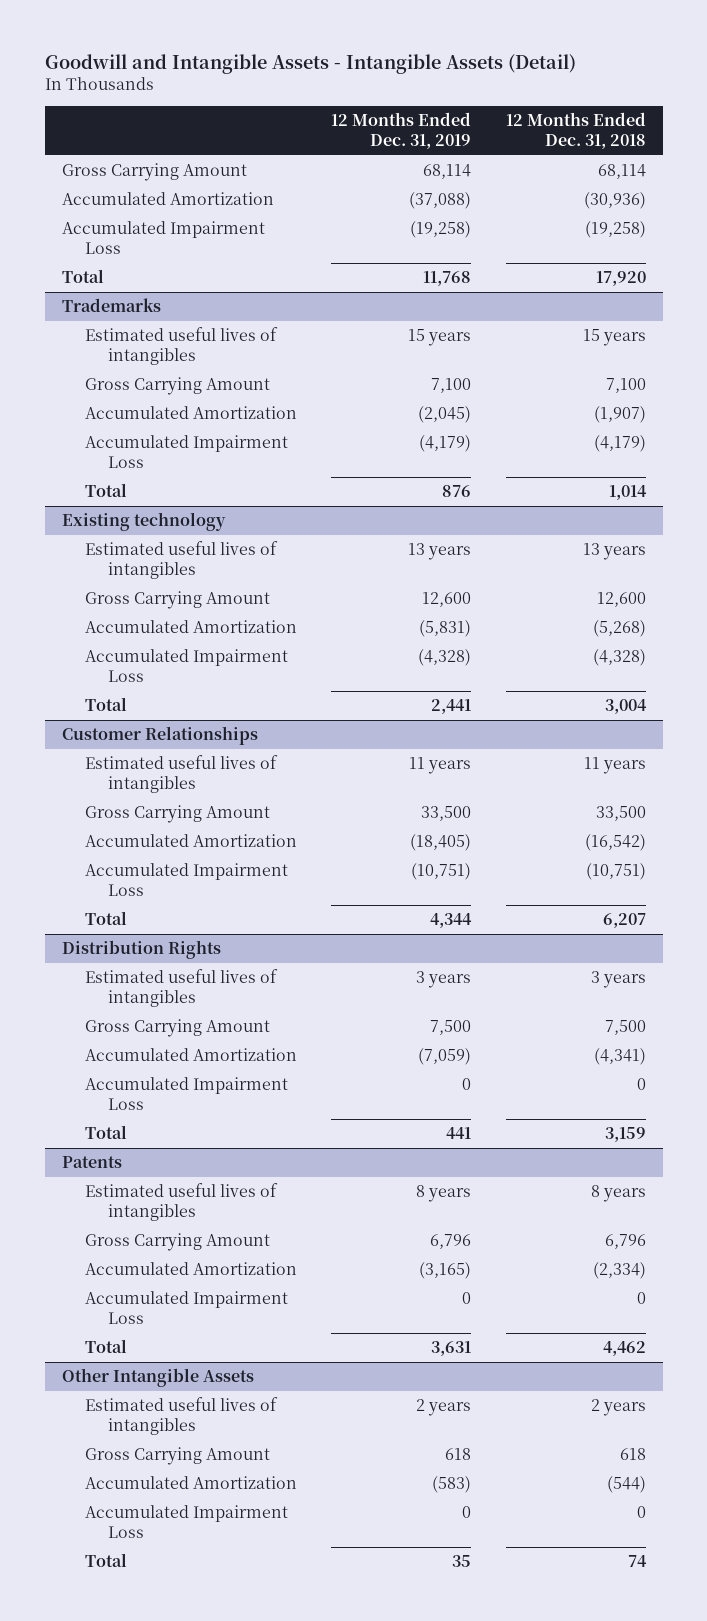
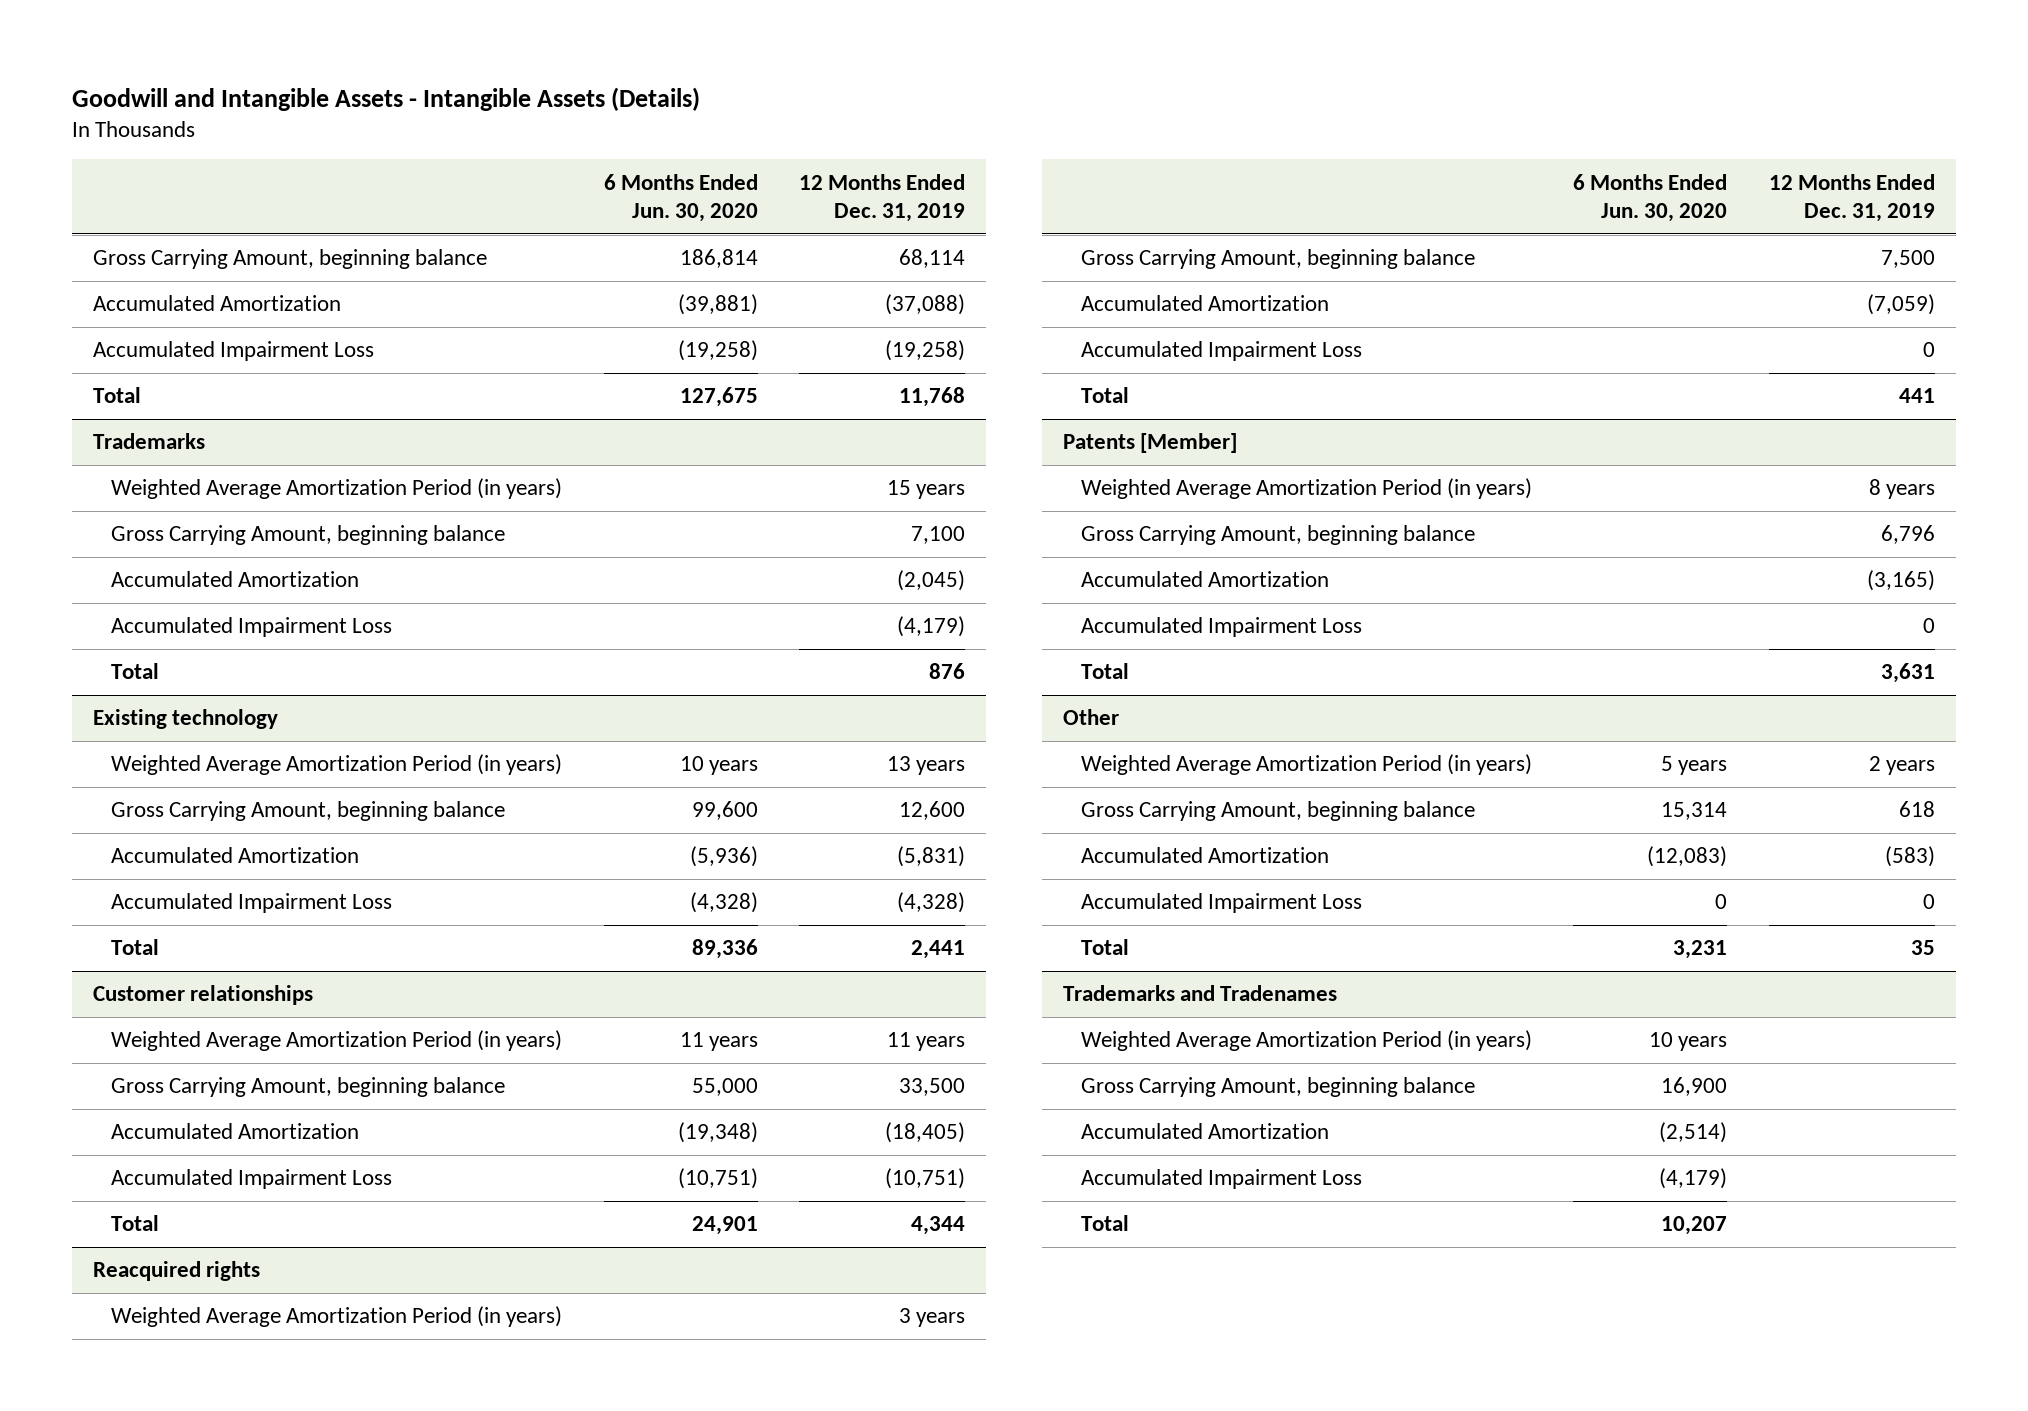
[44,54,576,75] Goodwill and Intangible Assets - Intangible Assets (Detail) -> [72,86,701,111] Goodwill and Intangible Assets - Intangible Assets (Details)
[505,112,646,150] 12 Months Ended Dec. 31, 2018 -> none
none -> [603,173,758,223] 6 Months Ended Jun. 30, 2020
[61,163,247,182] Gross Carrying Amount -> [93,249,488,270] Gross Carrying Amount, beginning balance
[84,327,278,366] Estimated useful lives of intangibles -> none
none -> [111,478,563,500] Weighted Average Amortization Period (in years)
[84,377,270,396] Gross Carrying Amount -> [111,525,506,546] Gross Carrying Amount, beginning balance
[84,541,278,580] Estimated useful lives of intangibles -> none
none -> [111,754,563,776] Weighted Average Amortization Period (in years)
[84,591,270,610] Gross Carrying Amount -> [111,801,506,822] Gross Carrying Amount, beginning balance
[84,755,278,794] Estimated useful lives of intangibles -> none
[61,726,258,746] Customer Relationships -> [93,985,314,1006] Customer relationships
none -> [111,1030,563,1052] Weighted Average Amortization Period (in years)
[84,805,270,824] Gross Carrying Amount -> [111,1077,506,1098] Gross Carrying Amount, beginning balance
[84,969,278,1008] Estimated useful lives of intangibles -> none
[61,940,221,960] Distribution Rights -> [93,1261,261,1282] Reacquired rights
none -> [111,1306,563,1328] Weighted Average Amortization Period (in years)
[84,1019,270,1038] Gross Carrying Amount -> [1080,249,1475,270] Gross Carrying Amount, beginning balance
[84,1183,278,1222] Estimated useful lives of intangibles -> none
[61,1156,122,1169] Patents -> [1062,433,1237,454] Patents [Member]
none -> [1080,478,1532,500] Weighted Average Amortization Period (in years)
[84,1233,270,1252] Gross Carrying Amount -> [1080,525,1475,546] Gross Carrying Amount, beginning balance
[84,1397,278,1436] Estimated useful lives of intangibles -> none
[61,1368,254,1388] Other Intangible Assets -> [1062,709,1119,726] Other
none -> [1080,754,1532,776] Weighted Average Amortization Period (in years)
[84,1447,270,1466] Gross Carrying Amount -> [1080,801,1475,822] Gross Carrying Amount, beginning balance
none -> [1062,985,1337,1002] Trademarks and Tradenames
none -> [1080,1030,1532,1052] Weighted Average Amortization Period (in years)
none -> [1080,1077,1475,1098] Gross Carrying Amount, beginning balance
none -> [1080,1123,1329,1140] Accumulated Amortization
none -> [1080,1169,1362,1190] Accumulated Impairment Loss
none -> [1080,1215,1129,1232] Total

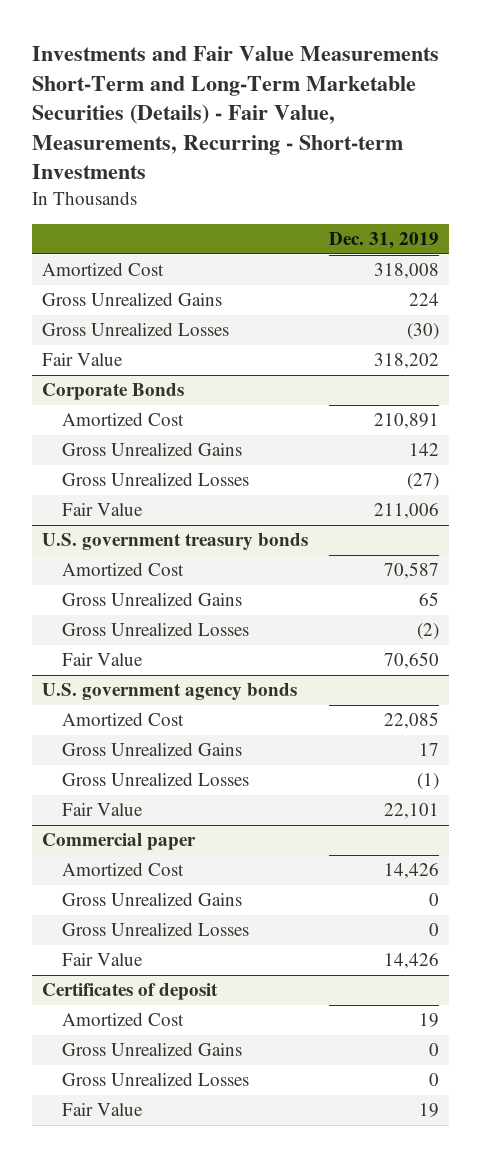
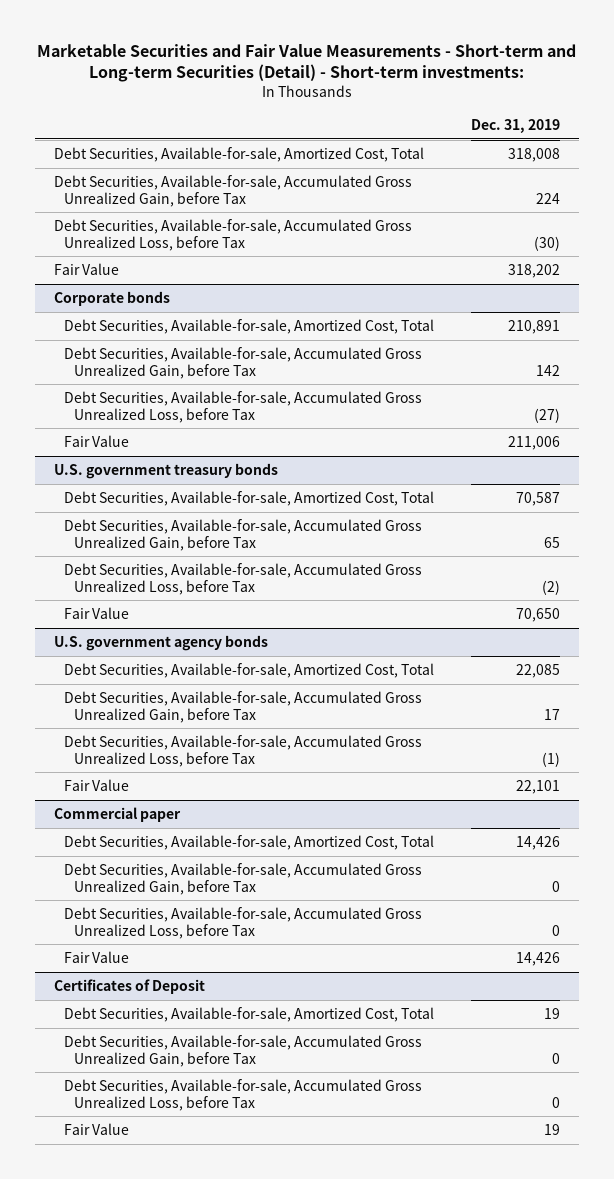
[32,46,440,180] Investments and Fair Value Measurements Short-Term and Long-Term Marketable Securities (Details) - Fair Value, Measurements, Recurring - Short-term Investments -> [37,43,577,83] Marketable Securities and Fair Value Measurements - Short-term and Long-term Securities (Detail) - Short-term investments:
[42,262,165,277] Amortized Cost -> [53,146,424,162] Debt Securities, Available-for-sale, Amortized Cost, Total
[42,292,223,307] Gross Unrealized Gains -> [53,174,412,207] Debt Securities, Available-for-sale, Accumulated Gross Unrealized Gain, before Tax
[42,322,230,337] Gross Unrealized Losses -> [53,218,412,251] Debt Securities, Available-for-sale, Accumulated Gross Unrealized Loss, before Tax
[42,383,185,401] Corporate Bonds -> [53,290,170,306] Corporate bonds
[61,412,184,427] Amortized Cost -> [63,318,434,334] Debt Securities, Available-for-sale, Amortized Cost, Total
[61,442,242,457] Gross Unrealized Gains -> [63,346,422,379] Debt Securities, Available-for-sale, Accumulated Gross Unrealized Gain, before Tax
[61,472,249,487] Gross Unrealized Losses -> [63,390,422,423] Debt Securities, Available-for-sale, Accumulated Gross Unrealized Loss, before Tax
[61,562,184,577] Amortized Cost -> [63,490,434,506] Debt Securities, Available-for-sale, Amortized Cost, Total
[61,592,242,607] Gross Unrealized Gains -> [63,518,422,551] Debt Securities, Available-for-sale, Accumulated Gross Unrealized Gain, before Tax
[61,622,249,637] Gross Unrealized Losses -> [63,562,422,595] Debt Securities, Available-for-sale, Accumulated Gross Unrealized Loss, before Tax
[61,712,184,727] Amortized Cost -> [63,662,434,678] Debt Securities, Available-for-sale, Amortized Cost, Total
[61,742,242,757] Gross Unrealized Gains -> [63,690,422,723] Debt Securities, Available-for-sale, Accumulated Gross Unrealized Gain, before Tax
[61,772,249,787] Gross Unrealized Losses -> [63,734,422,767] Debt Securities, Available-for-sale, Accumulated Gross Unrealized Loss, before Tax
[61,862,184,877] Amortized Cost -> [63,834,434,850] Debt Securities, Available-for-sale, Amortized Cost, Total
[61,892,242,907] Gross Unrealized Gains -> [63,862,422,895] Debt Securities, Available-for-sale, Accumulated Gross Unrealized Gain, before Tax
[61,922,249,937] Gross Unrealized Losses -> [63,906,422,939] Debt Securities, Available-for-sale, Accumulated Gross Unrealized Loss, before Tax
[42,983,219,1001] Certificates of deposit -> [53,978,205,994] Certificates of Deposit
[61,1012,184,1027] Amortized Cost -> [63,1006,434,1022] Debt Securities, Available-for-sale, Amortized Cost, Total
[61,1042,242,1057] Gross Unrealized Gains -> [63,1034,422,1067] Debt Securities, Available-for-sale, Accumulated Gross Unrealized Gain, before Tax
[61,1072,249,1087] Gross Unrealized Losses -> [63,1078,422,1111] Debt Securities, Available-for-sale, Accumulated Gross Unrealized Loss, before Tax

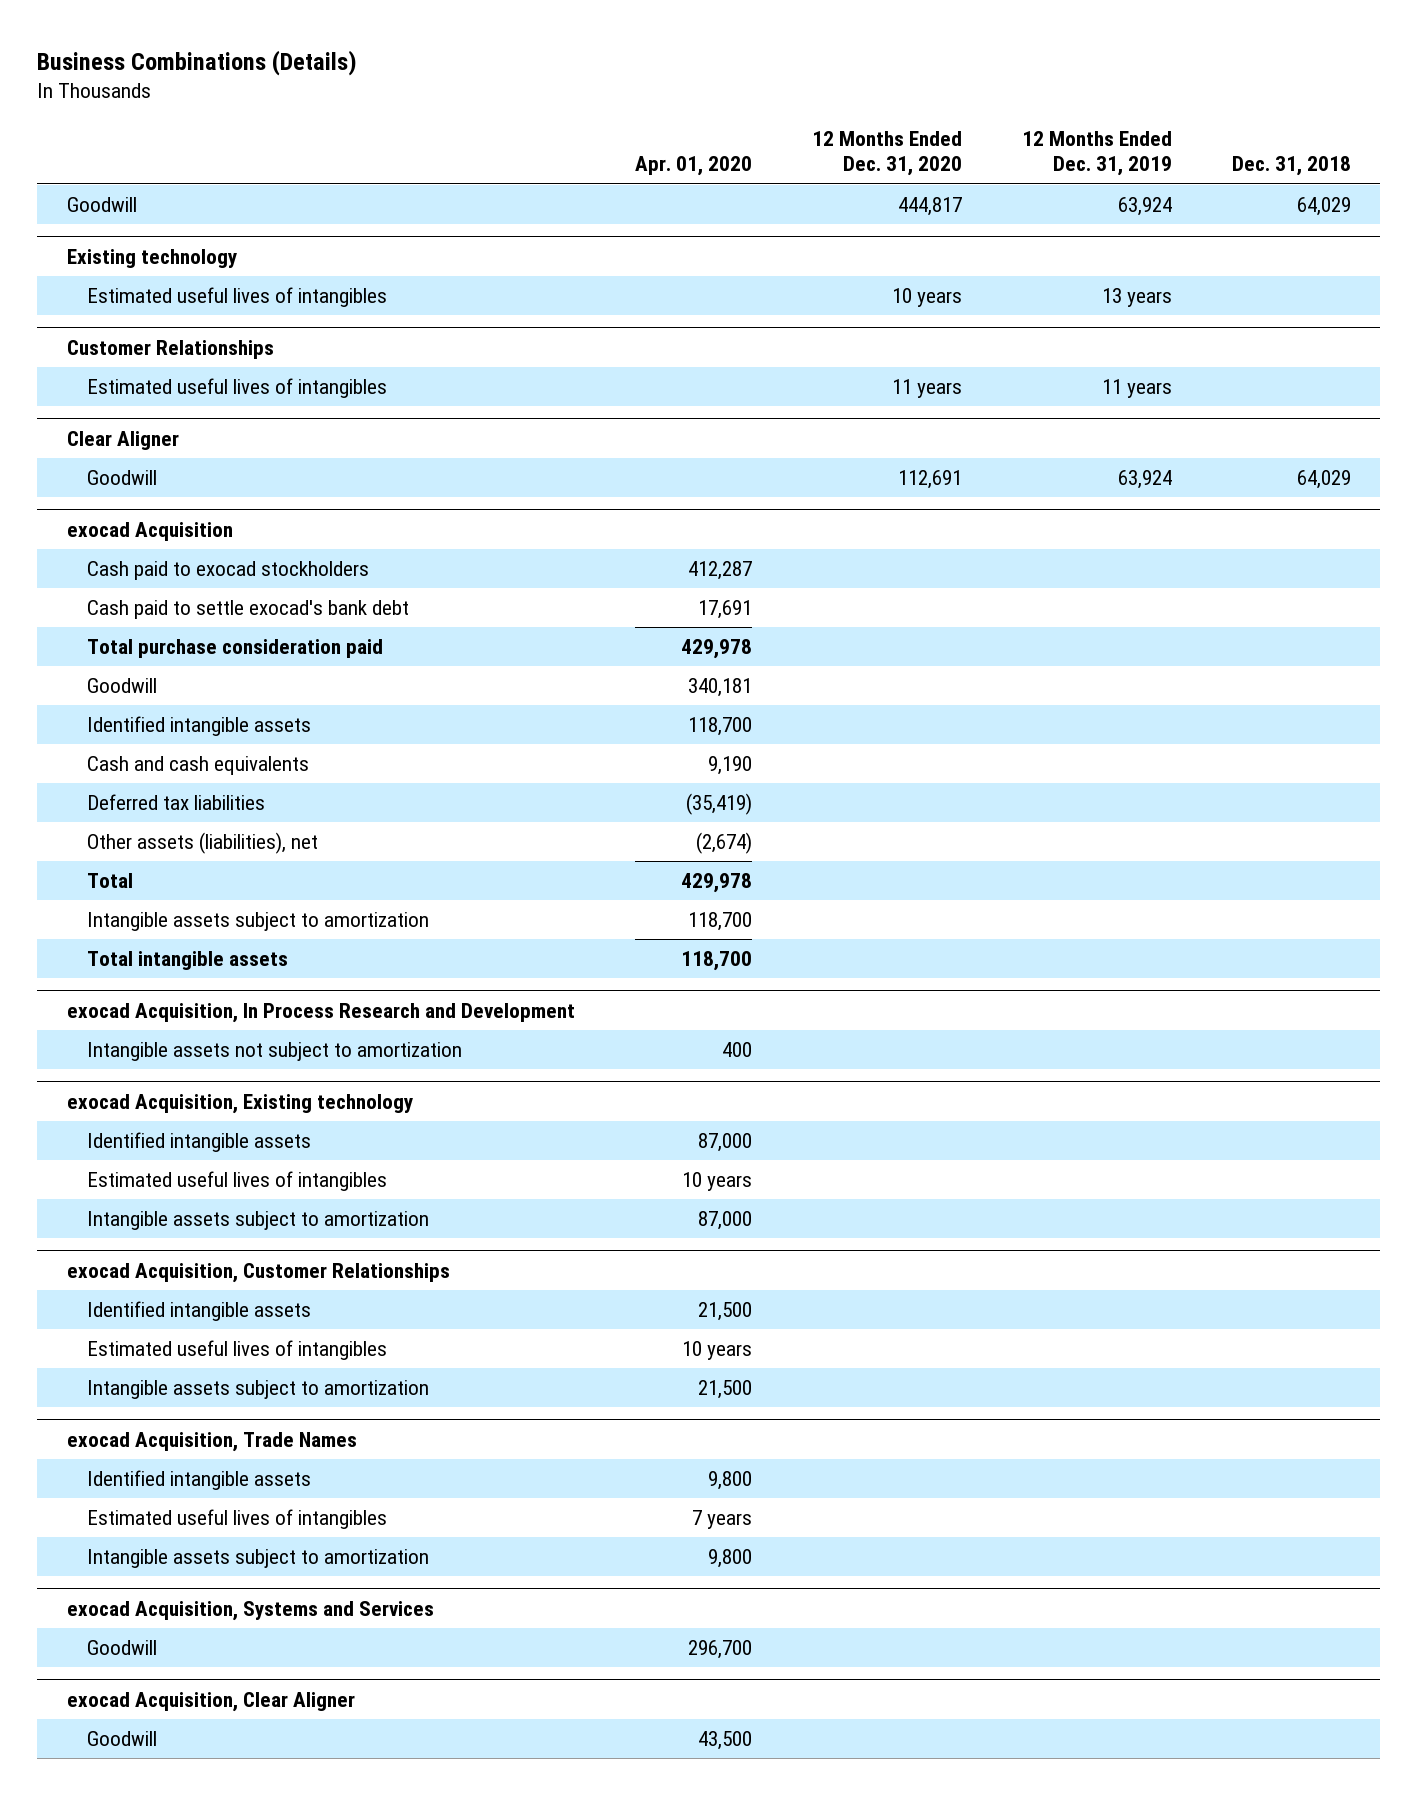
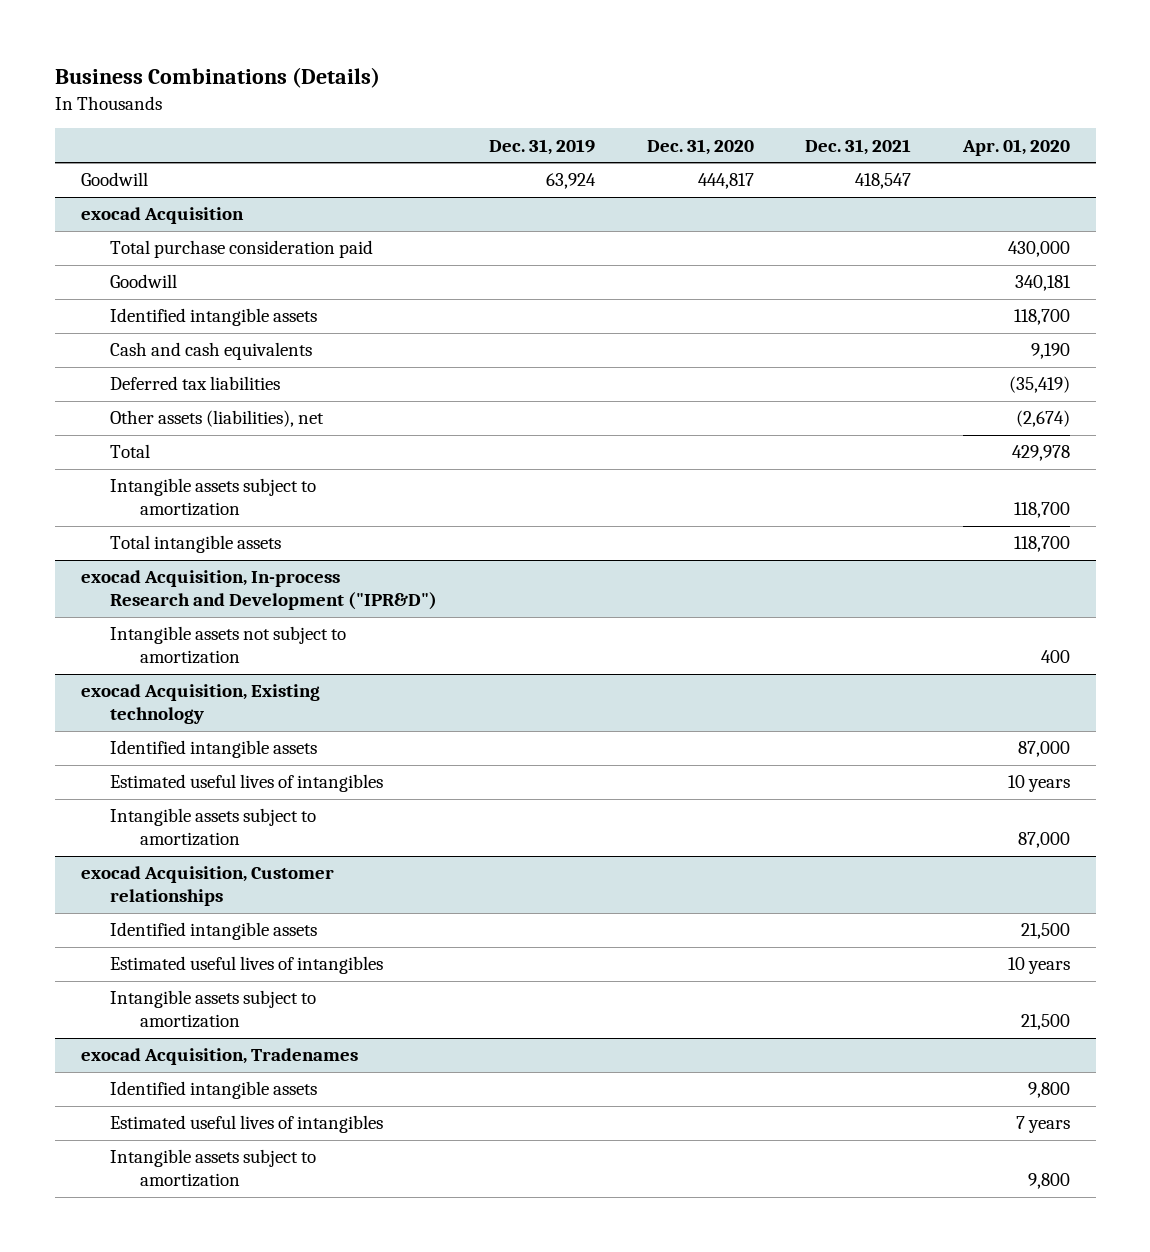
[811,130,962,177] 12 Months Ended Dec. 31, 2020 -> none
[1021,130,1172,177] 12 Months Ended Dec. 31, 2019 -> none
[1231,156,1351,177] Dec. 31, 2018 -> none
none -> [488,138,595,155] Dec. 31, 2019
none -> [646,138,754,155] Dec. 31, 2020
none -> [805,138,912,155] Dec. 31, 2021
[67,248,238,268] Existing technology -> none
[86,287,387,308] Estimated useful lives of intangibles -> none
[67,339,275,359] Customer Relationships -> none
[86,378,387,399] Estimated useful lives of intangibles -> none
[67,430,180,450] Clear Aligner -> none
[86,470,157,486] Goodwill -> none
[86,561,369,581] Cash paid to exocad stockholders -> none
[86,600,409,620] Cash paid to settle exocad's bank debt -> none
[680,639,752,660] 429,978 -> [1007,241,1070,258] 430,000
[67,1002,576,1023] exocad Acquisition, In Process Research and Development -> [80,570,438,611] exocad Acquisition, In-process Research and Development ("IPR&D")
[67,1262,451,1283] exocad Acquisition, Customer Relationships -> [80,866,334,907] exocad Acquisition, Customer relationships
[67,1431,358,1452] exocad Acquisition, Trade Names -> none
none -> [80,1048,358,1066] exocad Acquisition, Tradenames
[67,1600,435,1621] exocad Acquisition, Systems and Services -> none
[86,1640,157,1656] Goodwill -> none
[67,1691,356,1712] exocad Acquisition, Clear Aligner -> none
[86,1731,157,1747] Goodwill -> none

